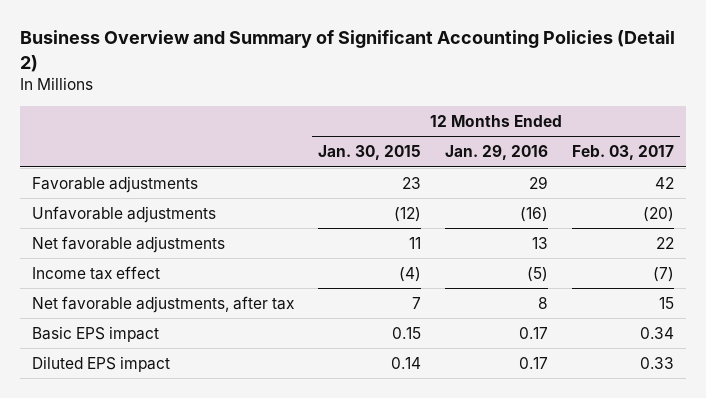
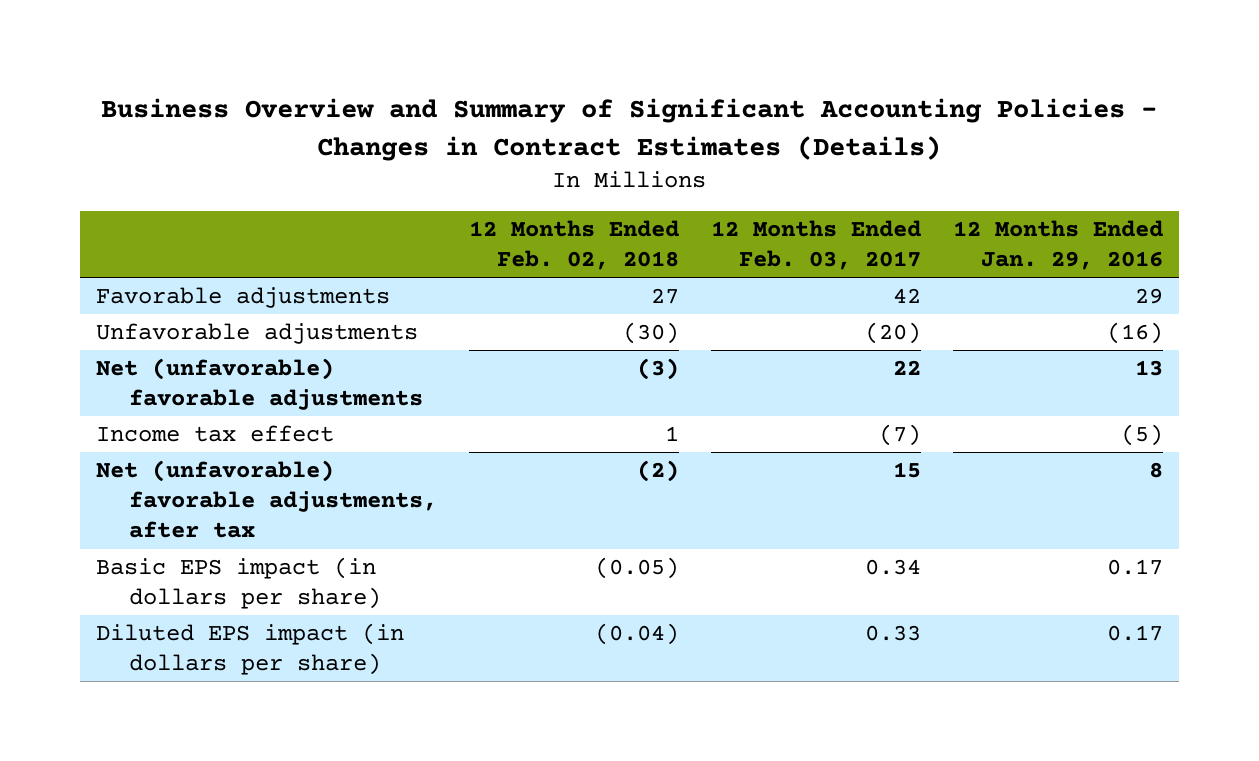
[19,30,675,72] Business Overview and Summary of Significant Accounting Policies (Detail 2) -> [101,98,1158,161] Business Overview and Summary of Significant Accounting Policies - Changes in Contract Estimates (Details)
[317,145,421,161] Jan. 30, 2015 -> none
none -> [468,220,679,271] 12 Months Ended Feb. 02, 2018
[31,235,225,253] Net favorable adjustments -> [96,358,423,411] Net (unfavorable) favorable adjustments
[31,295,294,313] Net favorable adjustments, after tax -> [96,460,437,539] Net (unfavorable) favorable adjustments, after tax
[31,325,159,342] Basic EPS impact -> [96,557,381,610] Basic EPS impact (in dollars per share)
[31,355,170,372] Diluted EPS impact -> [96,623,405,676] Diluted EPS impact (in dollars per share)

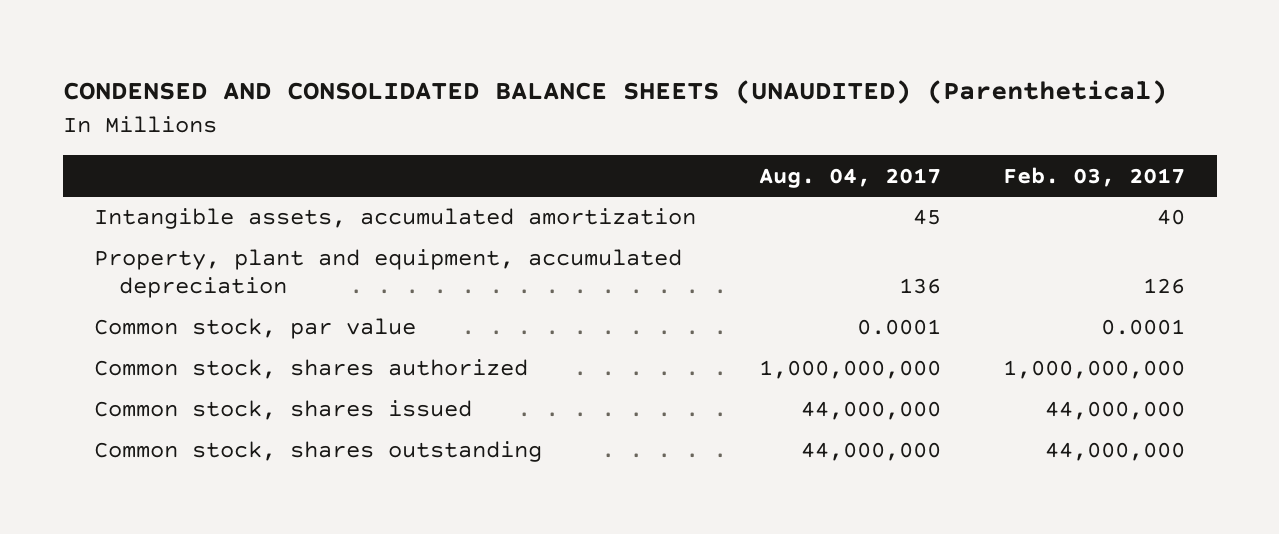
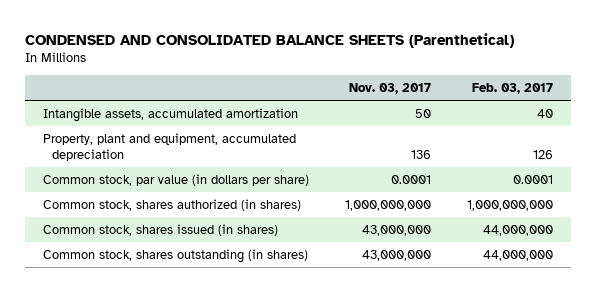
[62,80,1167,105] CONDENSED AND CONSOLIDATED BALANCE SHEETS (UNAUDITED) (Parenthetical) -> [24,32,514,48] CONDENSED AND CONSOLIDATED BALANCE SHEETS (Parenthetical)
[758,167,941,188] Aug. 04, 2017 -> none
none -> [349,82,432,94] Nov. 03, 2017
[93,318,416,340] Common stock, par value -> [42,173,309,186] Common stock, par value (in dollars per share)
[93,359,528,380] Common stock, shares authorized -> [42,198,301,211] Common stock, shares authorized (in shares)
[93,400,472,421] Common stock, shares issued -> [42,223,278,236] Common stock, shares issued (in shares)
[93,441,542,463] Common stock, shares outstanding -> [42,248,308,263] Common stock, shares outstanding (in shares)

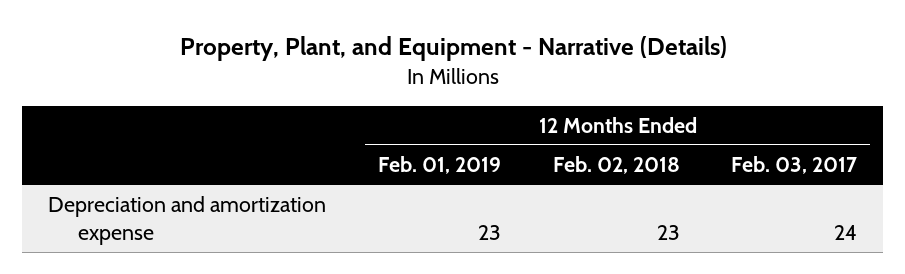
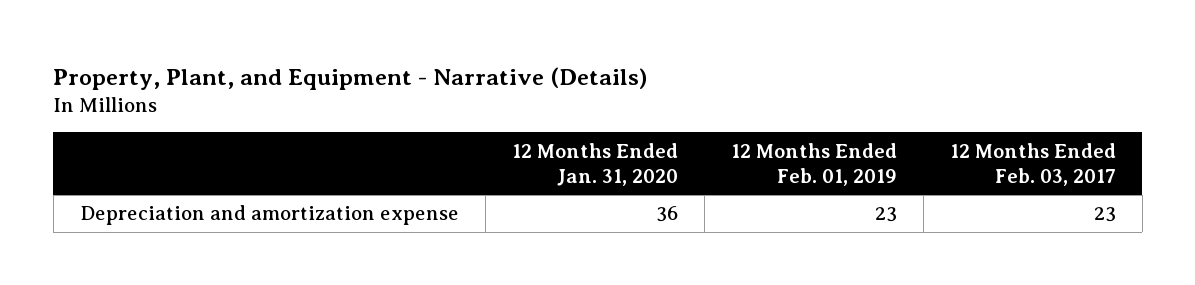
[552,156,680,175] Feb. 02, 2018 -> none
none -> [511,142,678,186] 12 Months Ended Jan. 31, 2020
[834,224,858,240] 24 -> [1093,207,1116,223] 23

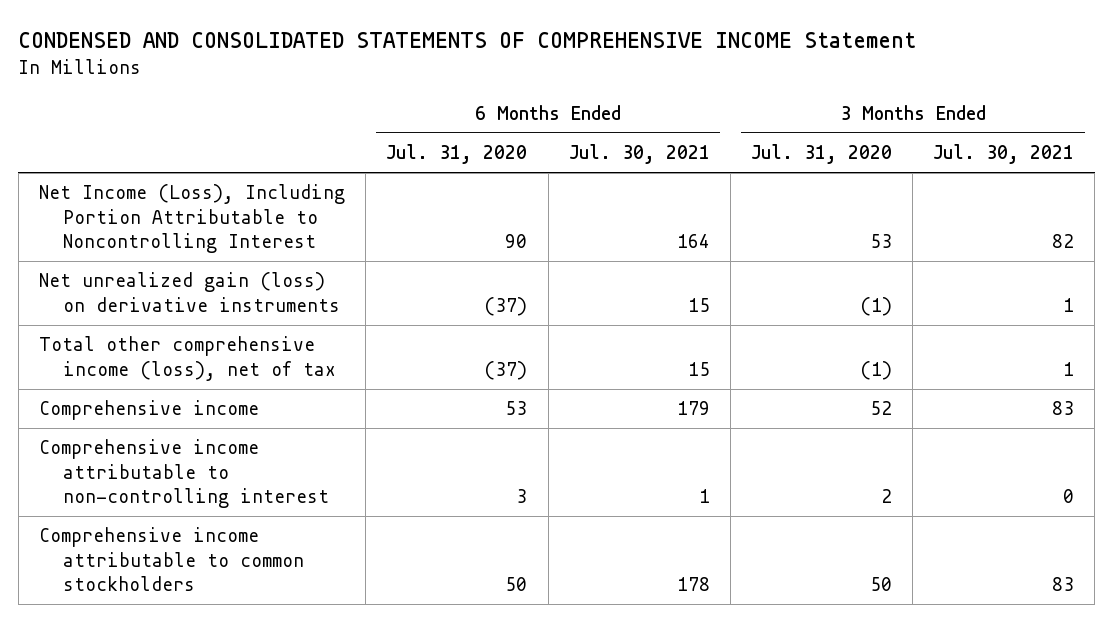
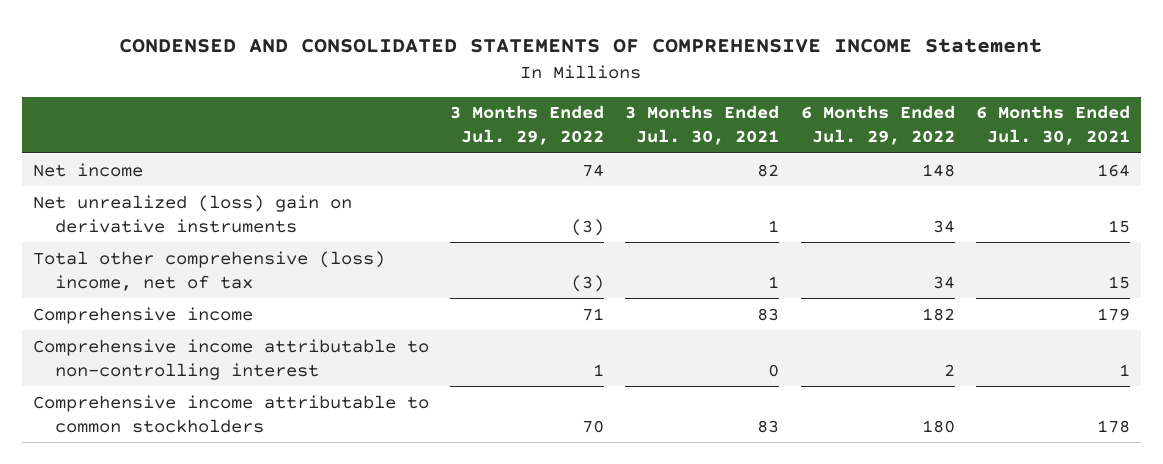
[386,144,528,165] Jul. 31, 2020 -> none
[750,144,892,165] Jul. 31, 2020 -> none
none -> [450,105,605,146] 3 Months Ended Jul. 29, 2022
none -> [800,105,955,146] 6 Months Ended Jul. 29, 2022
[39,184,346,253] Net Income (Loss), Including Portion Attributable to Noncontrolling Interest -> [32,162,143,177] Net income
[39,272,341,312] Net unrealized gain (loss) on derivative instruments -> [32,194,352,233] Net unrealized (loss) gain on derivative instruments
[39,336,337,381] Total other comprehensive income (loss), net of tax -> [32,250,385,291] Total other comprehensive (loss) income, net of tax

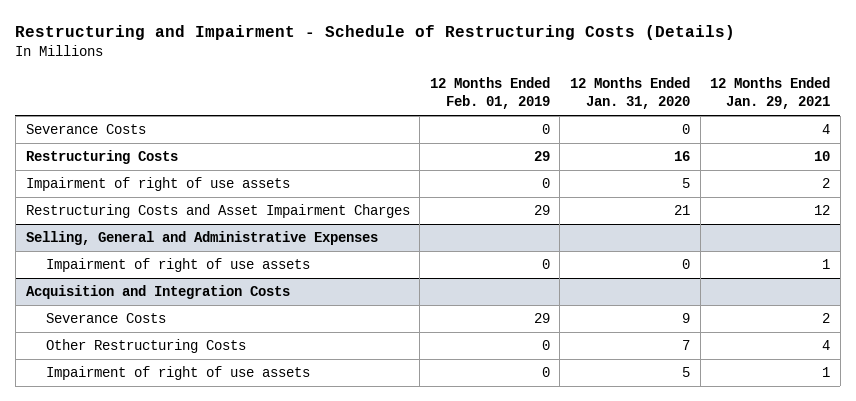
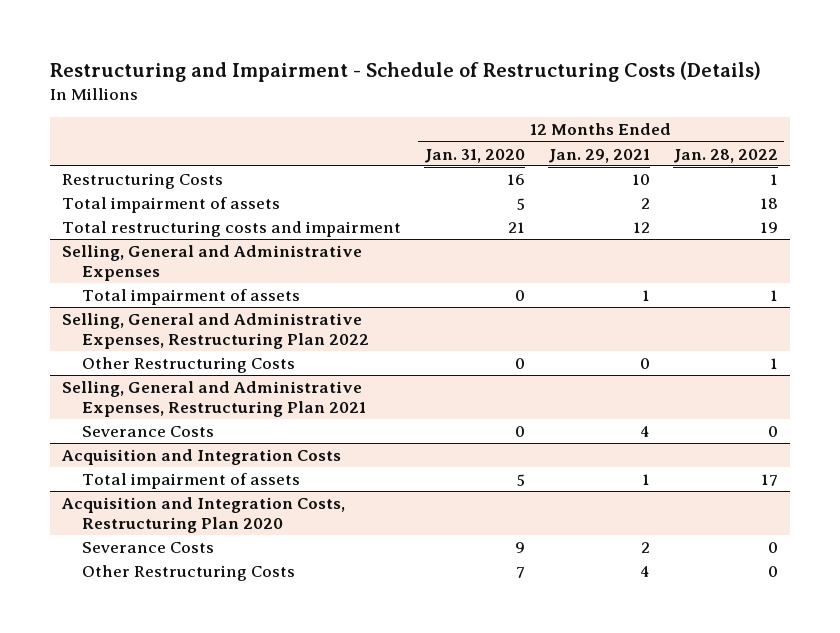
[429,77,550,110] 12 Months Ended Feb. 01, 2019 -> none
none -> [673,148,779,163] Jan. 28, 2022
[25,124,146,135] Severance Costs -> none
[25,177,290,192] Impairment of right of use assets -> [61,197,280,214] Total impairment of assets
[25,204,410,219] Restructuring Costs and Asset Impairment Charges -> [61,221,401,238] Total restructuring costs and impairment
[45,258,310,273] Impairment of right of use assets -> [81,289,300,306] Total impairment of assets
none -> [61,313,369,350] Selling, General and Administrative Expenses, Restructuring Plan 2022
none -> [81,357,295,374] Other Restructuring Costs
none -> [61,381,366,418] Selling, General and Administrative Expenses, Restructuring Plan 2021
none -> [81,426,214,438] Severance Costs
none -> [81,473,300,490] Total impairment of assets
none -> [60,497,345,534] Acquisition and Integration Costs, Restructuring Plan 2020
[45,366,310,381] Impairment of right of use assets -> none

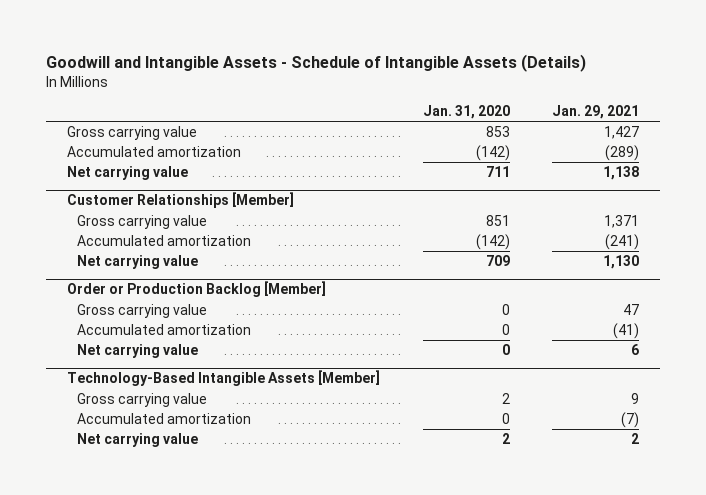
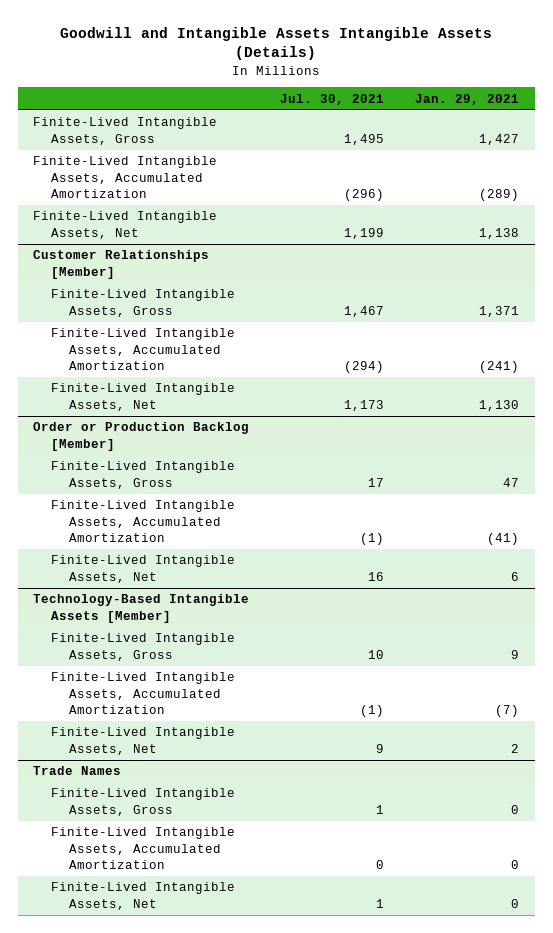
[46,54,587,73] Goodwill and Intangible Assets - Schedule of Intangible Assets (Details) -> [60,26,493,61] Goodwill and Intangible Assets Intangible Assets (Details)
[422,105,510,120] Jan. 31, 2020 -> none
none -> [280,93,385,105] Jul. 30, 2021
[67,126,198,141] Gross carrying value -> [33,117,218,145] Finite-Lived Intangible Assets, Gross
[67,146,242,158] Accumulated amortization -> [33,156,218,198] Finite-Lived Intangible Assets, Accumulated Amortization
[67,166,189,181] Net carrying value -> [33,211,218,239] Finite-Lived Intangible Assets, Net
[77,215,208,230] Gross carrying value -> [51,289,236,317] Finite-Lived Intangible Assets, Gross
[77,235,252,247] Accumulated amortization -> [51,328,236,370] Finite-Lived Intangible Assets, Accumulated Amortization
[77,255,199,270] Net carrying value -> [51,383,236,411] Finite-Lived Intangible Assets, Net
[77,304,208,319] Gross carrying value -> [51,461,236,489] Finite-Lived Intangible Assets, Gross
[77,324,252,336] Accumulated amortization -> [51,500,236,542] Finite-Lived Intangible Assets, Accumulated Amortization
[77,344,199,359] Net carrying value -> [51,555,236,583] Finite-Lived Intangible Assets, Net
[77,393,208,408] Gross carrying value -> [51,633,236,661] Finite-Lived Intangible Assets, Gross
[77,413,252,425] Accumulated amortization -> [51,672,236,714] Finite-Lived Intangible Assets, Accumulated Amortization
[77,433,199,448] Net carrying value -> [51,727,236,755] Finite-Lived Intangible Assets, Net
none -> [33,766,122,776] Trade Names
none -> [51,788,236,816] Finite-Lived Intangible Assets, Gross
none -> [51,827,236,869] Finite-Lived Intangible Assets, Accumulated Amortization
none -> [51,882,236,910] Finite-Lived Intangible Assets, Net

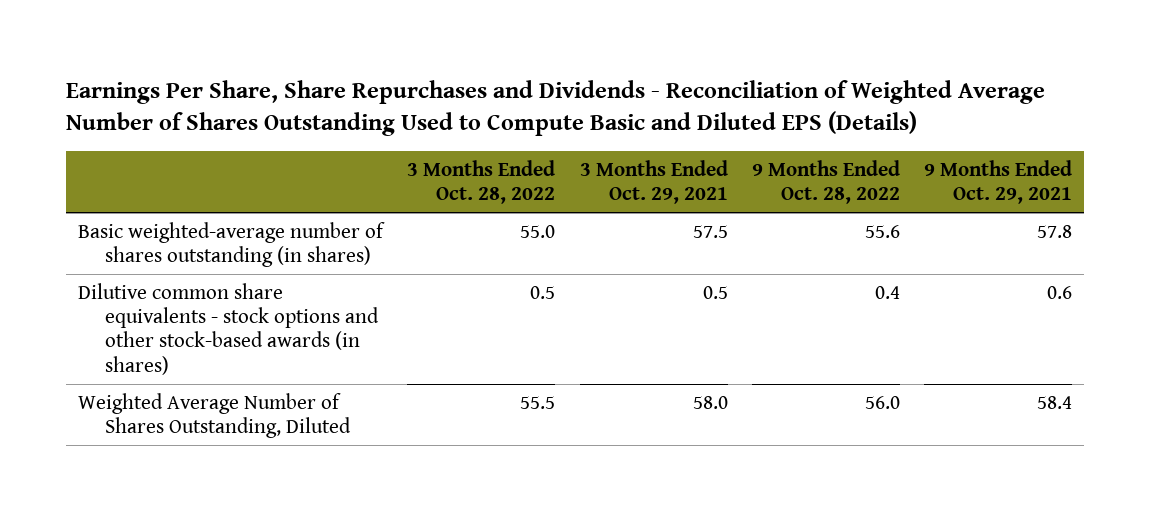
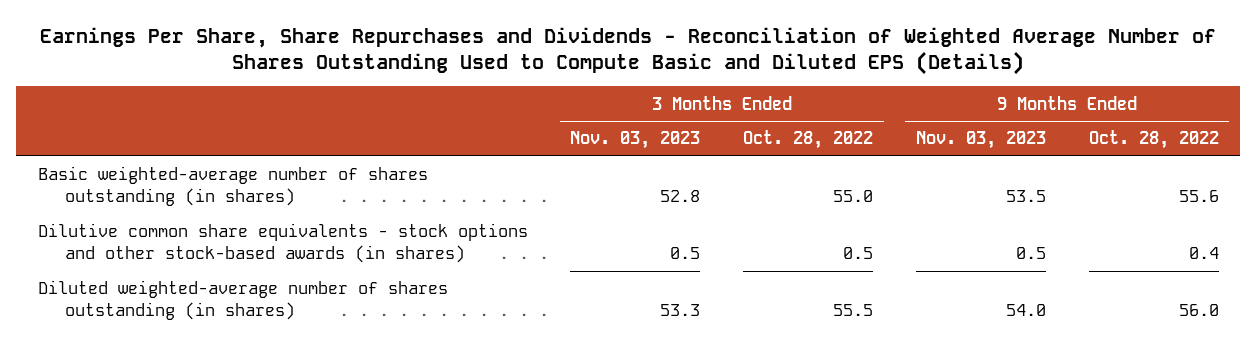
[579,159,728,205] 3 Months Ended Oct. 29, 2021 -> none
[924,159,1073,205] 9 Months Ended Oct. 29, 2021 -> none
none -> [570,131,701,150] Nov. 03, 2023
none -> [915,131,1046,150] Nov. 03, 2023
[78,392,351,439] Weighted Average Number of Shares Outstanding, Diluted -> [37,280,448,321] Diluted weighted-average number of shares outstanding (in shares)

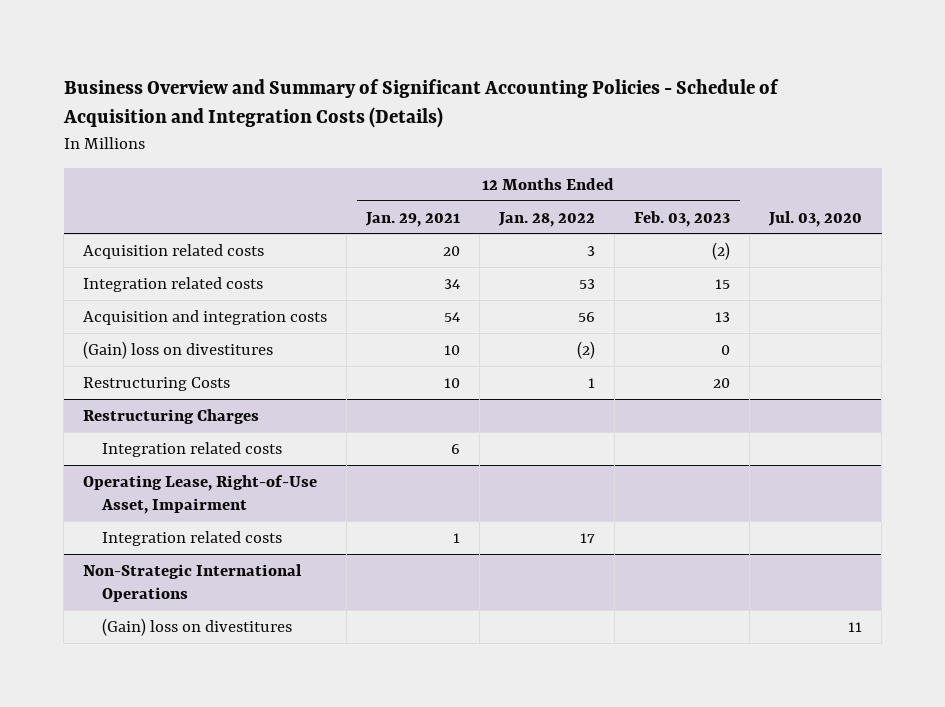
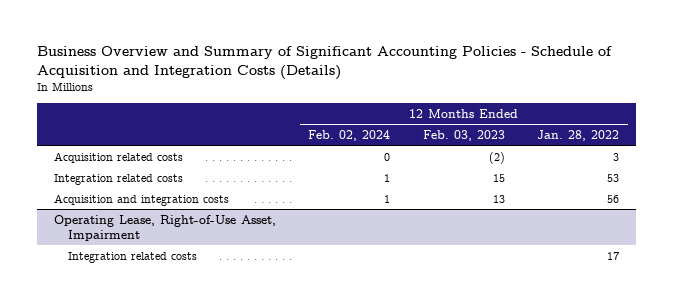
[365,211,461,227] Jan. 29, 2021 -> none
[768,210,863,227] Jul. 03, 2020 -> none
none -> [308,129,391,141] Feb. 02, 2024
[83,340,274,359] (Gain) loss on divestitures -> none
[83,376,231,391] Restructuring Costs -> none
[83,408,260,424] Restructuring Charges -> none
[101,441,282,457] Integration related costs -> none
[83,563,303,603] Non-Strategic International Operations -> none
[101,617,292,636] (Gain) loss on divestitures -> none

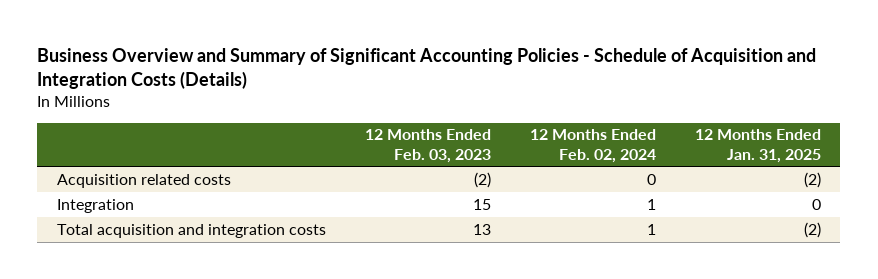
[537,129,620,141] Jan. 28, 2022 -> none
none -> [694,129,821,163] 12 Months Ended Jan. 31, 2025
[53,214,276,241] Operating Lease, Right-of-Use Asset, Impairment -> none
[67,251,197,263] Integration related costs -> none
[53,173,183,185] Integration related costs -> [56,198,134,213] Integration
[53,193,229,206] Acquisition and integration costs -> [56,223,326,238] Total acquisition and integration costs

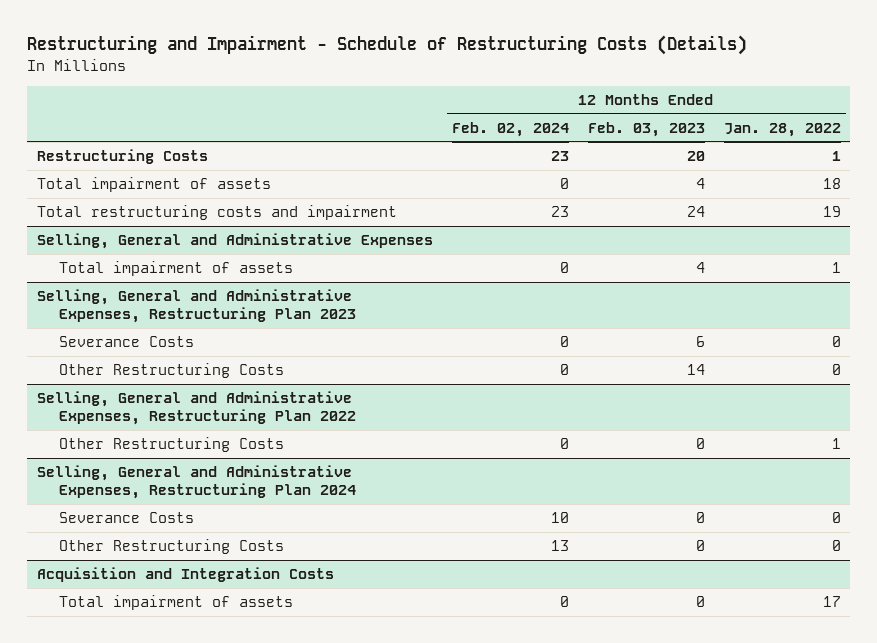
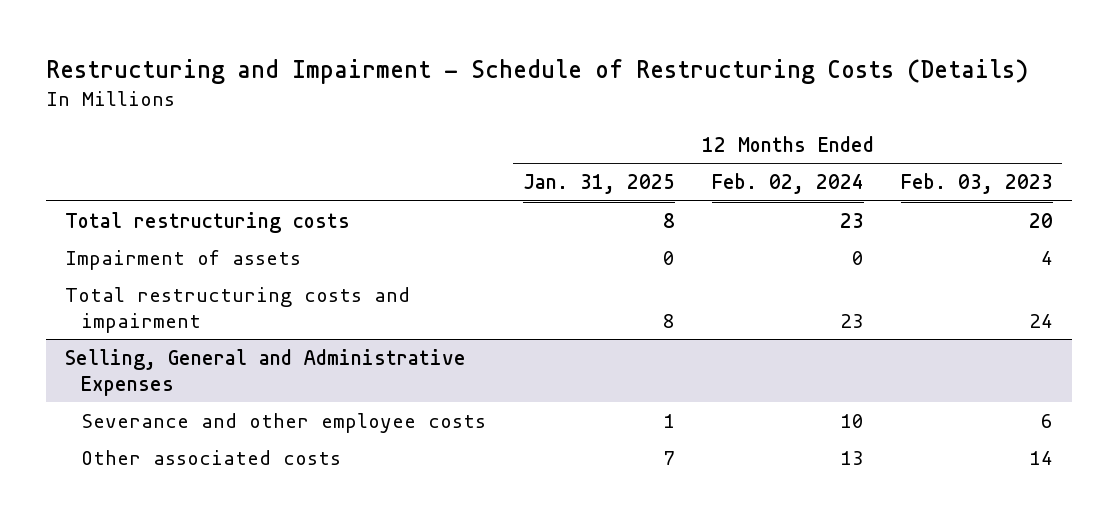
[723,122,841,137] Jan. 28, 2022 -> none
none -> [522,174,675,195] Jan. 31, 2025
[36,149,208,165] Restructuring Costs -> [64,211,350,233] Total restructuring costs
[36,177,271,193] Total impairment of assets -> [64,249,301,270] Impairment of assets
[58,261,293,277] Total impairment of assets -> none
[36,289,356,324] Selling, General and Administrative Expenses, Restructuring Plan 2023 -> none
[36,391,356,426] Selling, General and Administrative Expenses, Restructuring Plan 2022 -> none
[58,437,284,453] Other Restructuring Costs -> none
[36,465,356,500] Selling, General and Administrative Expenses, Restructuring Plan 2024 -> none
[58,512,194,524] Severance Costs -> none
[58,539,284,555] Other Restructuring Costs -> none
[36,567,334,583] Acquisition and Integration Costs -> none
[58,595,293,611] Total impairment of assets -> none
[58,336,194,348] Severance Costs -> [80,412,486,433] Severance and other employee costs
[559,336,569,348] 0 -> [839,413,864,428] 10
[58,363,284,379] Other Restructuring Costs -> [80,449,341,465] Other associated costs
[559,364,569,376] 0 -> [839,450,864,465] 13

